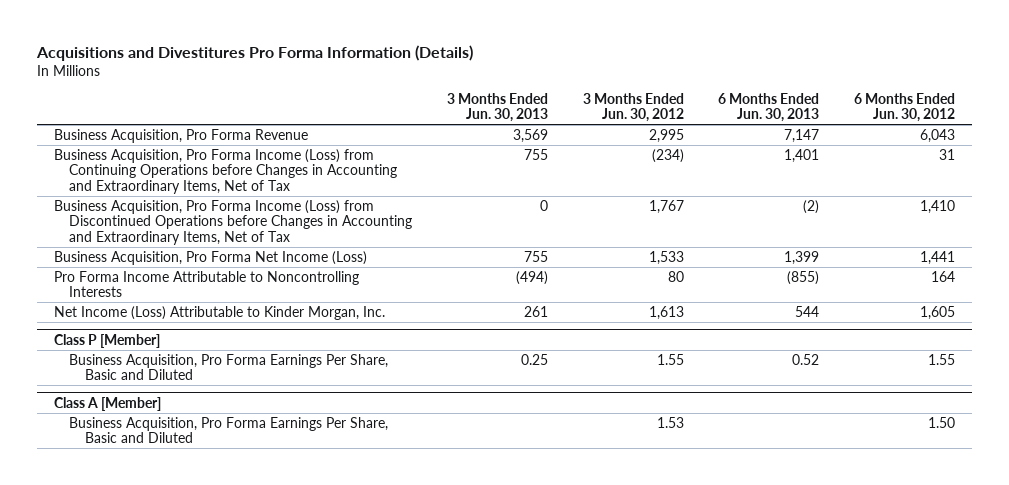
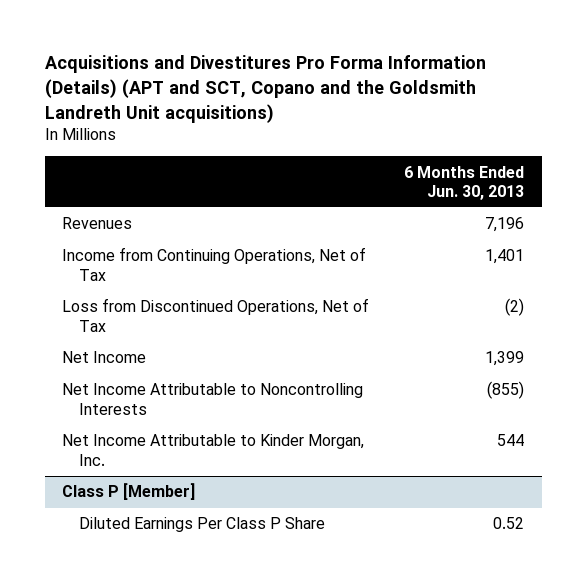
[36,44,474,61] Acquisitions and Divestitures Pro Forma Information (Details) -> [44,55,486,123] Acquisitions and Divestitures Pro Forma Information (Details) (APT and SCT, Copano and the Goldsmith Landreth Unit acquisitions)
[447,92,549,123] 3 Months Ended Jun. 30, 2013 -> none
[582,92,684,123] 3 Months Ended Jun. 30, 2012 -> none
[853,92,955,123] 6 Months Ended Jun. 30, 2012 -> none
[54,128,309,143] Business Acquisition, Pro Forma Revenue -> none
none -> [62,217,133,230] Revenues
[54,148,398,195] Business Acquisition, Pro Forma Income (Loss) from Continuing Operations before Changes in Accounting and Extraordinary Items, Net of Tax -> [62,247,367,281] Income from Continuing Operations, Net of Tax
[54,199,413,246] Business Acquisition, Pro Forma Income (Loss) from Discontinued Operations before Changes in Accounting and Extraordinary Items, Net of Tax -> [62,298,370,332] Loss from Discontinued Operations, Net of Tax
[54,250,368,265] Business Acquisition, Pro Forma Net Income (Loss) -> [62,351,147,364] Net Income
[54,270,360,298] Pro Forma Income Attributable to Noncontrolling Interests -> [62,383,364,415] Net Income Attributable to Noncontrolling Interests
[54,305,386,320] Net Income (Loss) Attributable to Kinder Morgan, Inc. -> [62,434,365,466] Net Income Attributable to Kinder Morgan, Inc.
[54,396,162,411] Class A [Member] -> none
[69,416,389,444] Business Acquisition, Pro Forma Earnings Per Share, Basic and Diluted -> none
[69,353,389,381] Business Acquisition, Pro Forma Earnings Per Share, Basic and Diluted -> [78,517,325,533] Diluted Earnings Per Class P Share

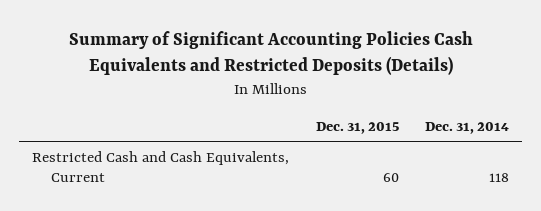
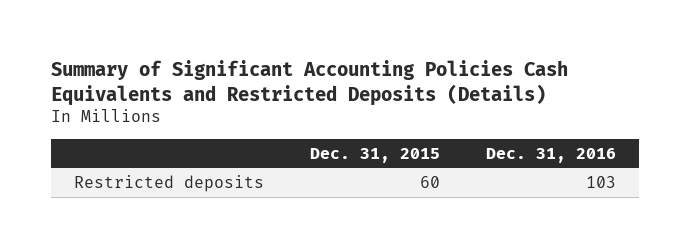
[424,121,509,134] Dec. 31, 2014 -> none
none -> [486,147,617,163] Dec. 31, 2016
[32,150,290,182] Restricted Cash and Cash Equivalents, Current -> [73,174,264,192] Restricted deposits

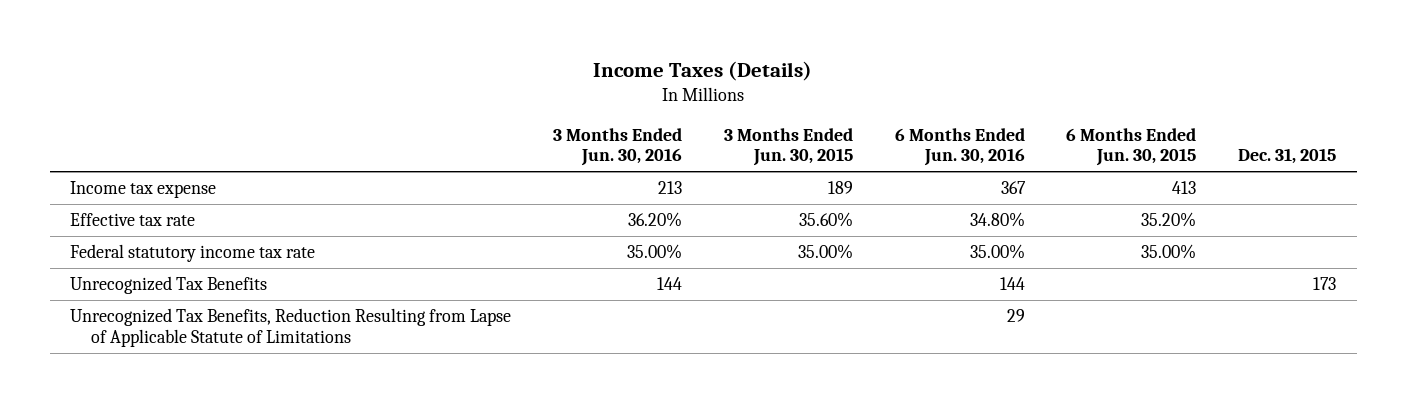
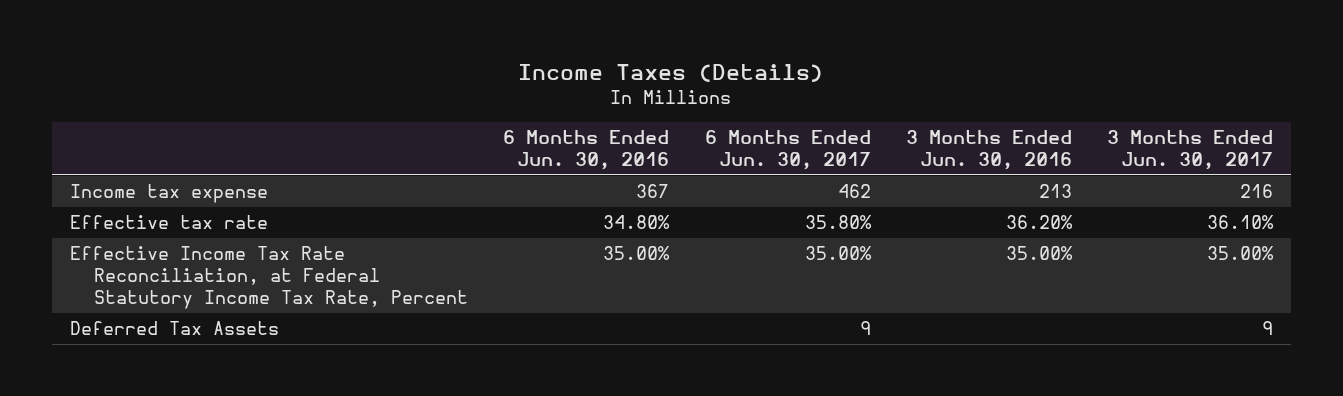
[723,127,853,167] 3 Months Ended Jun. 30, 2015 -> none
[1066,127,1197,167] 6 Months Ended Jun. 30, 2015 -> none
[1238,148,1337,165] Dec. 31, 2015 -> none
none -> [704,130,871,170] 6 Months Ended Jun. 30, 2017
none -> [1106,130,1273,170] 3 Months Ended Jun. 30, 2017
[70,276,268,295] Unrecognized Tax Benefits -> none
[70,308,512,347] Unrecognized Tax Benefits, Reduction Resulting from Lapse of Applicable Statute of Limitations -> none
[70,244,316,263] Federal statutory income tax rate -> [69,246,469,310] Effective Income Tax Rate Reconciliation, at Federal Statutory Income Tax Rate, Percent
none -> [69,321,279,336] Deferred Tax Assets

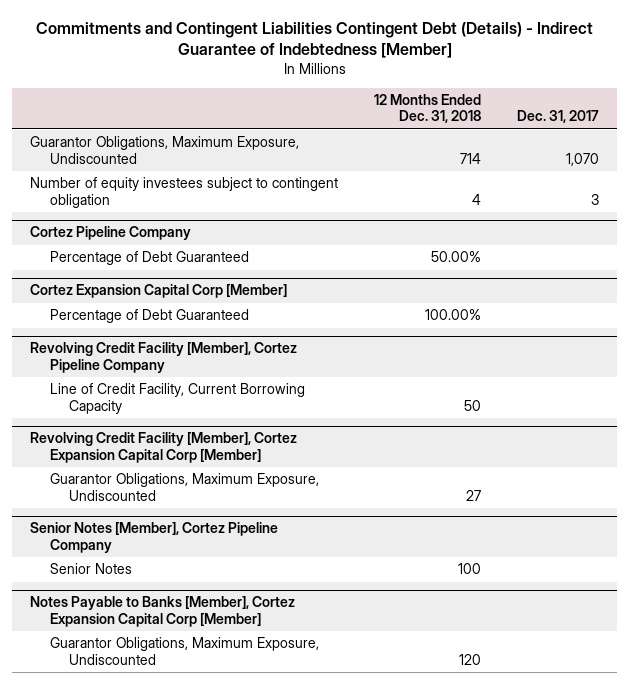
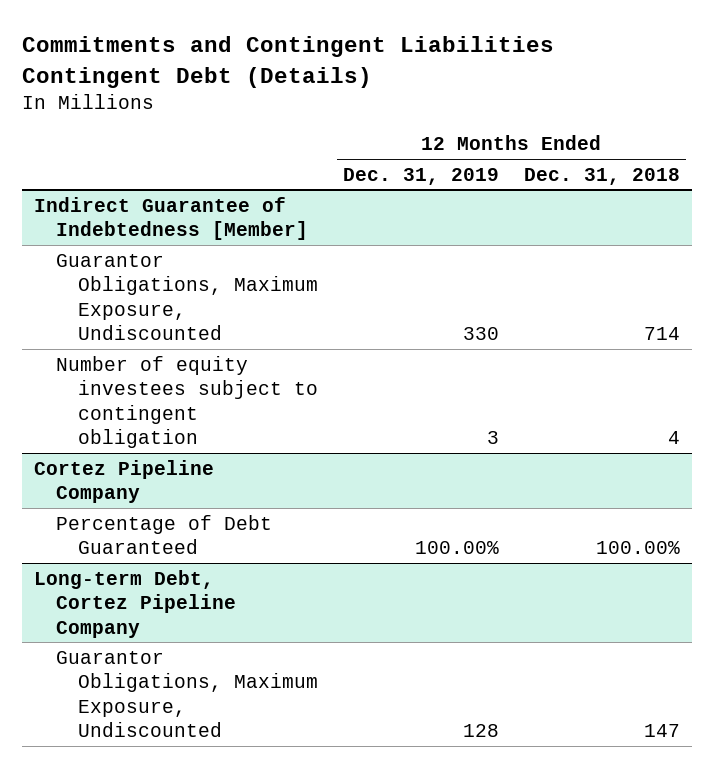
[35,21,593,59] Commitments and Contingent Liabilities Contingent Debt (Details) - Indirect Guarantee of Indebtedness [Member] -> [21,36,554,88] Commitments and Contingent Liabilities Contingent Debt (Details)
[517,110,600,124] Dec. 31, 2017 -> none
none -> [342,167,499,185] Dec. 31, 2019
none -> [34,196,309,241] Indirect Guarantee of Indebtedness [Member]
[49,251,249,266] Percentage of Debt Guaranteed -> none
[30,284,288,299] Cortez Expansion Capital Corp [Member] -> none
[30,342,298,373] Revolving Credit Facility [Member], Cortez Pipeline Company -> none
[49,383,305,414] Line of Credit Facility, Current Borrowing Capacity -> none
[30,432,298,463] Revolving Credit Facility [Member], Cortez Expansion Capital Corp [Member] -> none
[30,522,279,553] Senior Notes [Member], Cortez Pipeline Company -> none
[49,563,132,575] Senior Notes -> none
[30,596,296,627] Notes Payable to Banks [Member], Cortez Expansion Capital Corp [Member] -> none
[49,637,319,665] Guarantor Obligations, Maximum Exposure, Undiscounted -> none
none -> [34,569,237,638] Long-term Debt, Cortez Pipeline Company
[466,489,482,501] 27 -> [643,724,680,738] 147

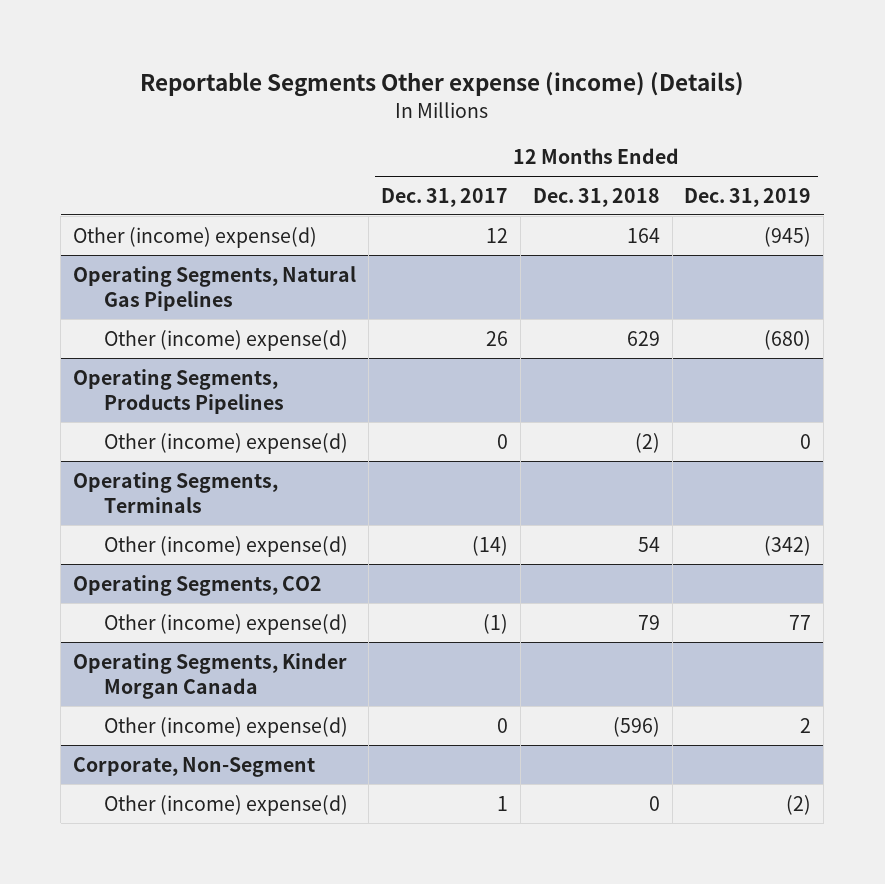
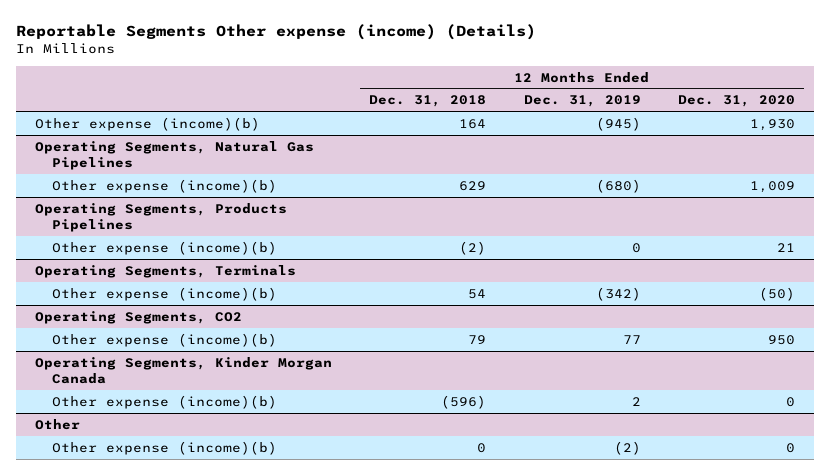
[380,187,508,207] Dec. 31, 2017 -> none
none -> [677,95,795,108] Dec. 31, 2020
[73,226,318,248] Other (income) expense(d) -> [35,116,261,131] Other expense (income)(b)
[103,329,348,351] Other (income) expense(d) -> [51,178,277,193] Other expense (income)(b)
[103,432,348,454] Other (income) expense(d) -> [51,240,277,255] Other expense (income)(b)
[103,535,348,557] Other (income) expense(d) -> [51,286,277,301] Other expense (income)(b)
[103,613,348,635] Other (income) expense(d) -> [51,332,277,347] Other expense (income)(b)
[103,716,348,738] Other (income) expense(d) -> [51,394,277,409] Other expense (income)(b)
[73,756,316,777] Corporate, Non-Segment -> [35,418,81,430] Other
[103,794,348,816] Other (income) expense(d) -> [51,440,277,455] Other expense (income)(b)

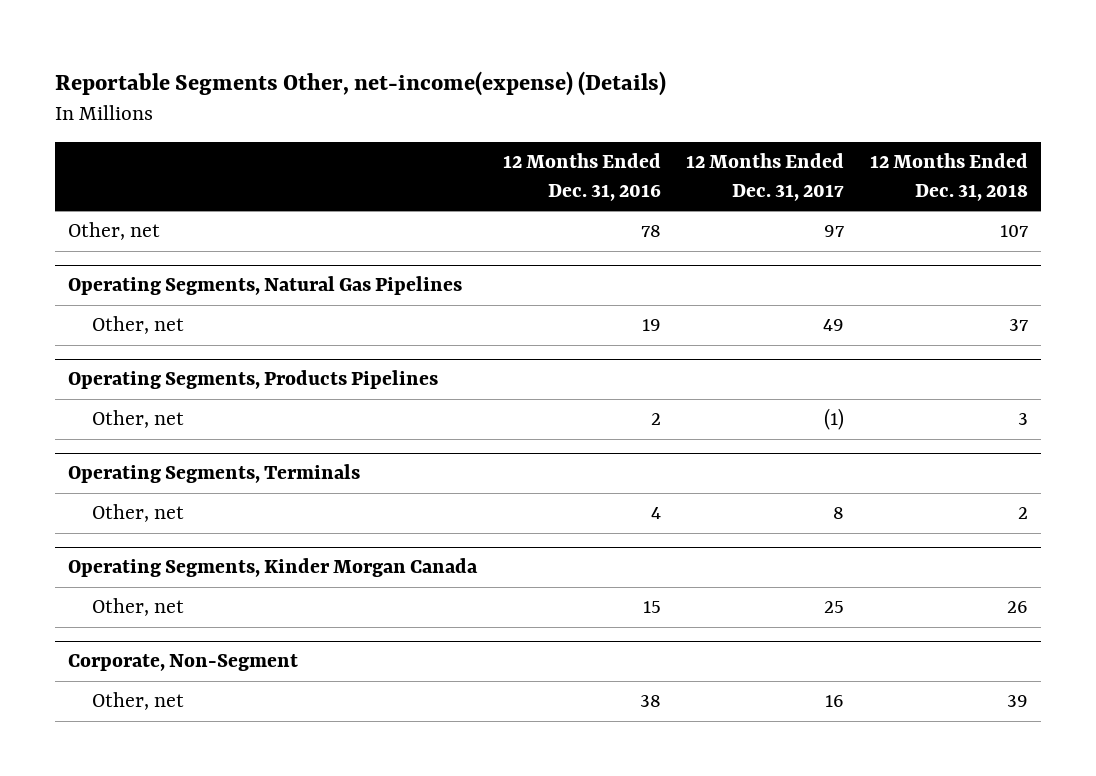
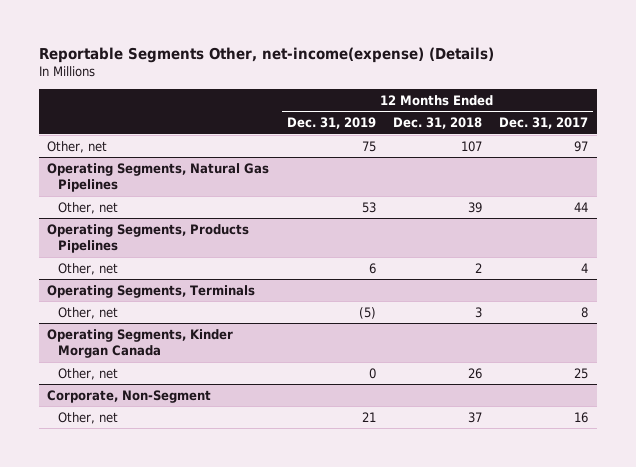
[502,153,661,201] 12 Months Ended Dec. 31, 2016 -> none
none -> [286,117,376,130] Dec. 31, 2019
[823,319,845,332] 49 -> [574,201,589,212] 44
[1008,319,1028,332] 37 -> [467,201,482,213] 39
[824,408,845,431] (1) -> [581,262,589,273] 4
[1017,413,1028,426] 3 -> [474,262,482,273] 2
[1017,507,1028,520] 2 -> [474,306,482,318] 3
[1006,695,1028,708] 39 -> [467,411,482,423] 37

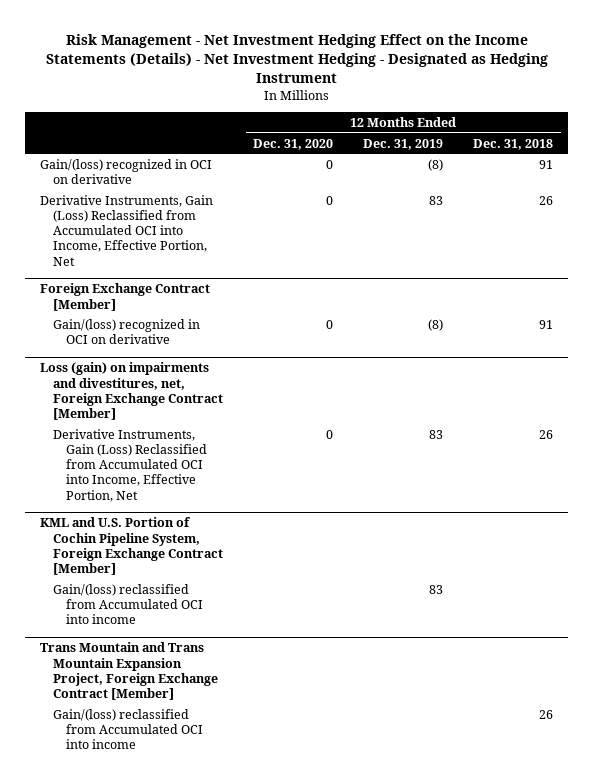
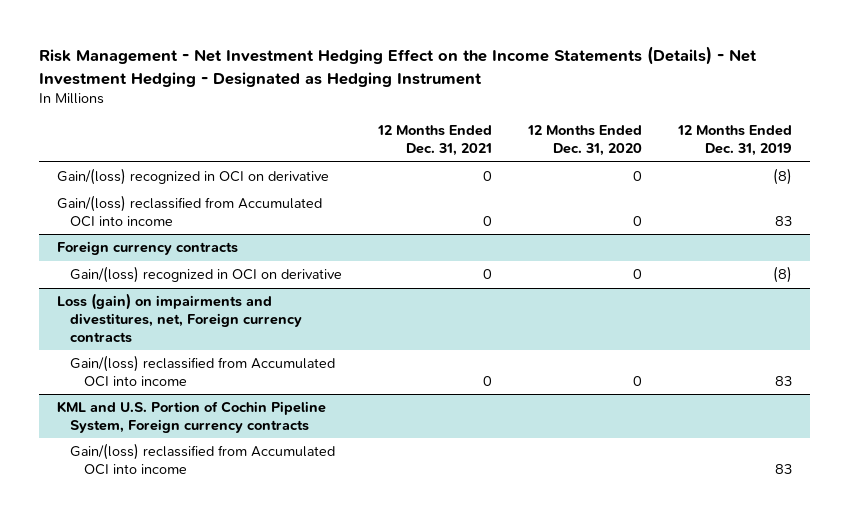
[473,138,554,150] Dec. 31, 2018 -> none
none -> [377,125,493,157] 12 Months Ended Dec. 31, 2021
[40,194,214,266] Derivative Instruments, Gain (Loss) Reclassified from Accumulated OCI into Income, Effective Portion, Net -> [57,195,323,228] Gain/(loss) reclassified from Accumulated OCI into income
[40,283,211,311] Foreign Exchange Contract [Member] -> [57,241,239,256] Foreign currency contracts
[40,362,224,421] Loss (gain) on impairments and divestitures, net, Foreign Exchange Contract [Member] -> [57,293,303,343] Loss (gain) on impairments and divestitures, net, Foreign currency contracts
[53,428,207,502] Derivative Instruments, Gain (Loss) Reclassified from Accumulated OCI into Income, Effective Portion, Net -> [70,355,336,388] Gain/(loss) reclassified from Accumulated OCI into income
[40,517,224,576] KML and U.S. Portion of Cochin Pipeline System, Foreign Exchange Contract [Member] -> [57,401,327,434] KML and U.S. Portion of Cochin Pipeline System, Foreign currency contracts
[40,642,219,701] Trans Mountain and Trans Mountain Expansion Project, Foreign Exchange Contract [Member] -> none
[53,708,203,750] Gain/(loss) reclassified from Accumulated OCI into income -> none

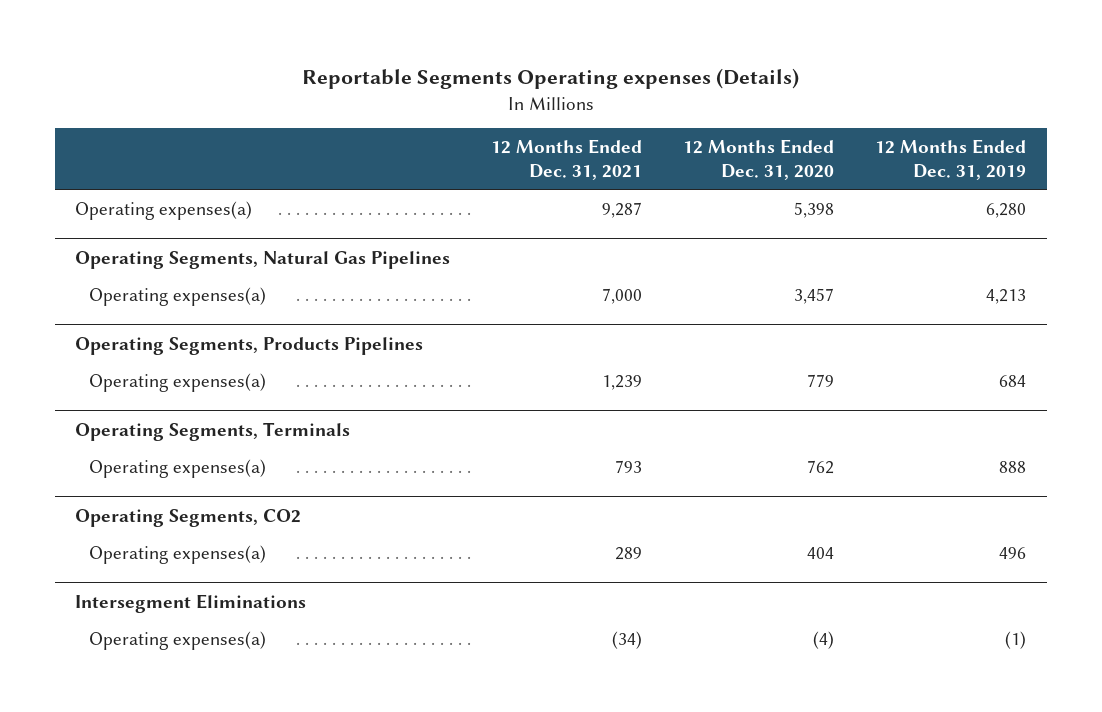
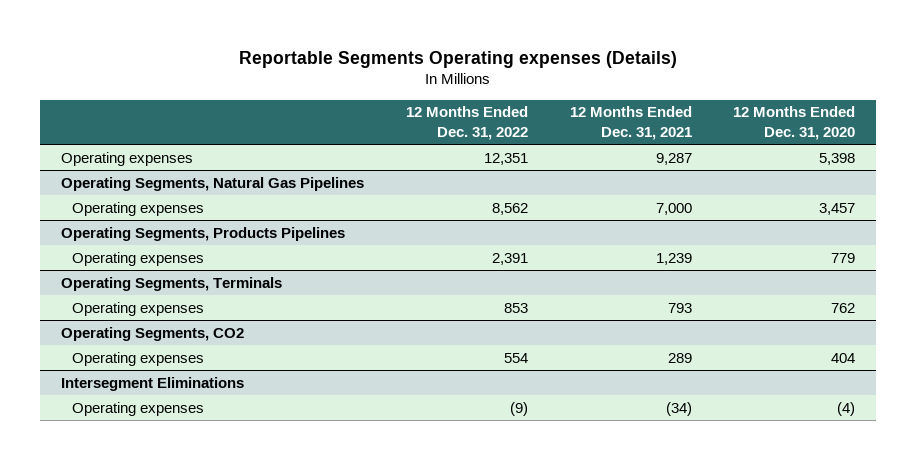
[875,139,1027,180] 12 Months Ended Dec. 31, 2019 -> none
none -> [405,106,528,141] 12 Months Ended Dec. 31, 2022
[75,200,253,220] Operating expenses(a) -> [61,151,194,166] Operating expenses
[89,286,267,306] Operating expenses(a) -> [72,201,205,216] Operating expenses
[89,372,267,392] Operating expenses(a) -> [72,251,205,266] Operating expenses
[89,458,267,478] Operating expenses(a) -> [72,301,205,316] Operating expenses
[89,544,267,564] Operating expenses(a) -> [72,351,205,366] Operating expenses
[89,630,267,650] Operating expenses(a) -> [72,401,205,416] Operating expenses

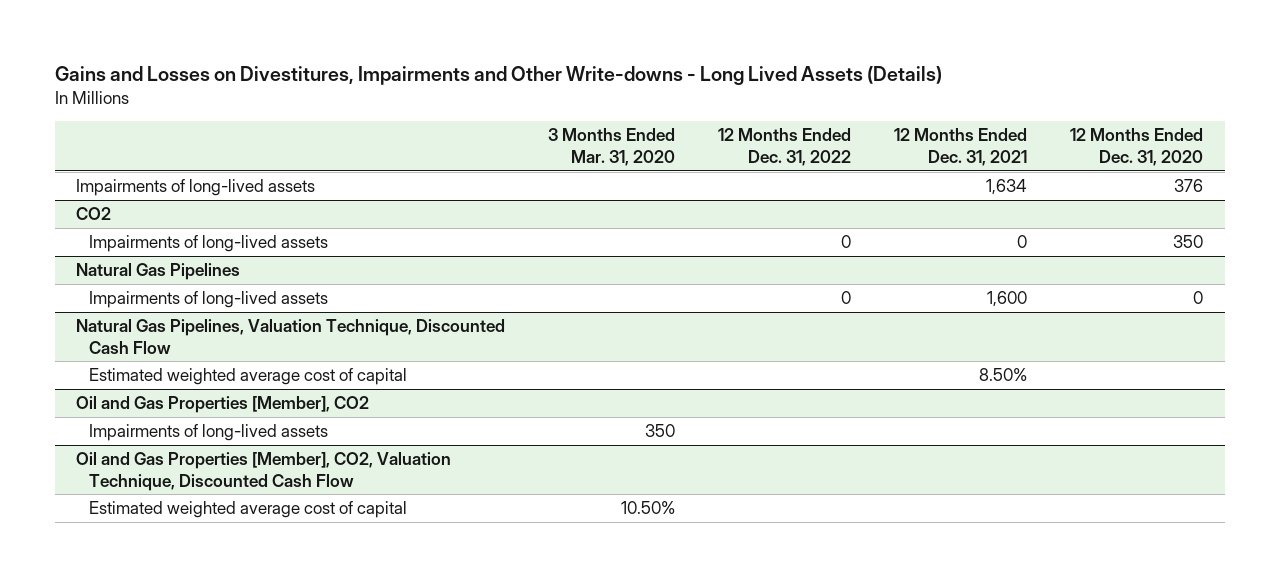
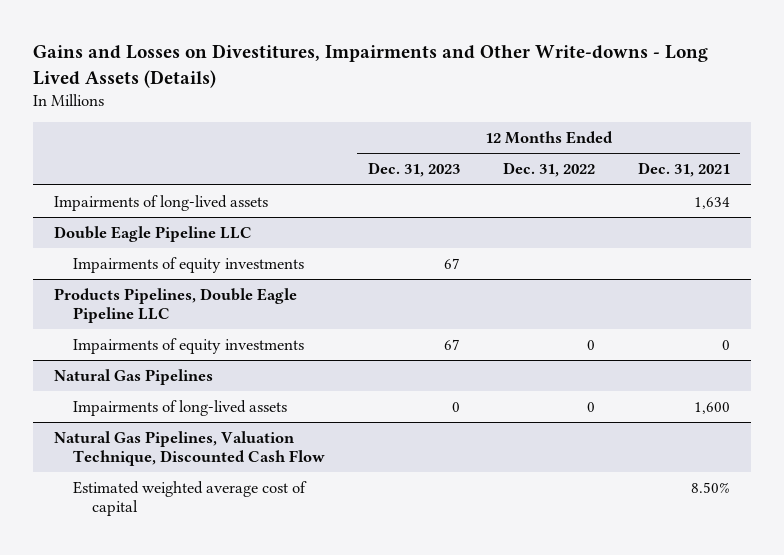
[548,128,676,167] 3 Months Ended Mar. 31, 2020 -> none
[1070,128,1204,167] 12 Months Ended Dec. 31, 2020 -> none
none -> [368,162,461,178] Dec. 31, 2023
[76,207,112,221] CO2 -> none
[89,235,329,253] Impairments of long-lived assets -> none
none -> [54,225,253,242] Double Eagle Pipeline LLC
none -> [73,256,305,273] Impairments of equity investments
none -> [54,287,298,324] Products Pipelines, Double Eagle Pipeline LLC
none -> [73,337,305,354] Impairments of equity investments
[76,396,370,414] Oil and Gas Properties [Member], CO2 -> none
[89,424,329,442] Impairments of long-lived assets -> none
[76,452,452,491] Oil and Gas Properties [Member], CO2, Valuation Technique, Discounted Cash Flow -> none
[89,501,408,519] Estimated weighted average cost of capital -> none

